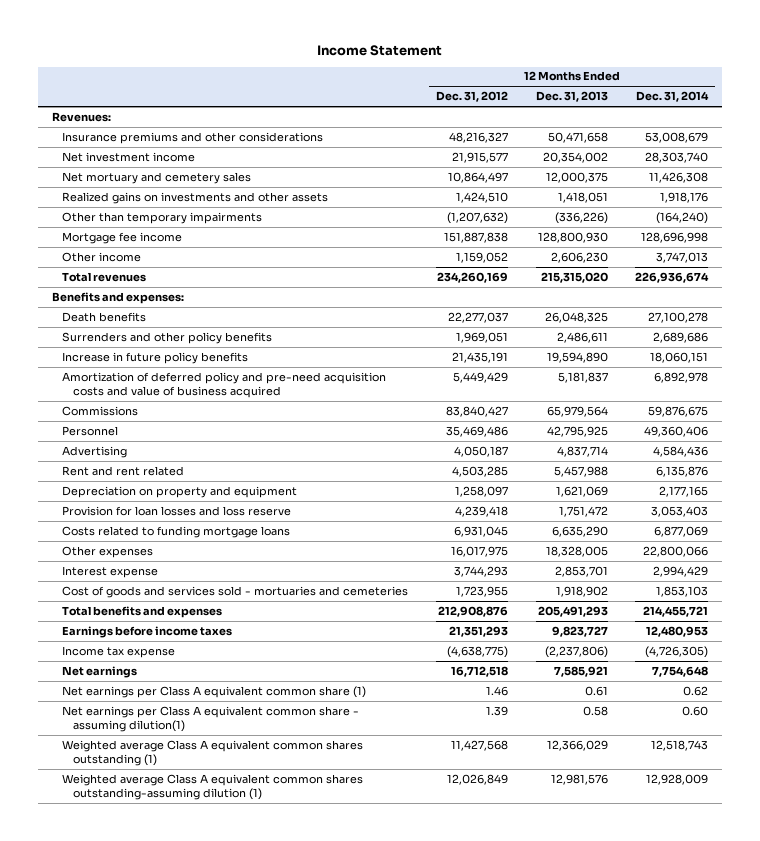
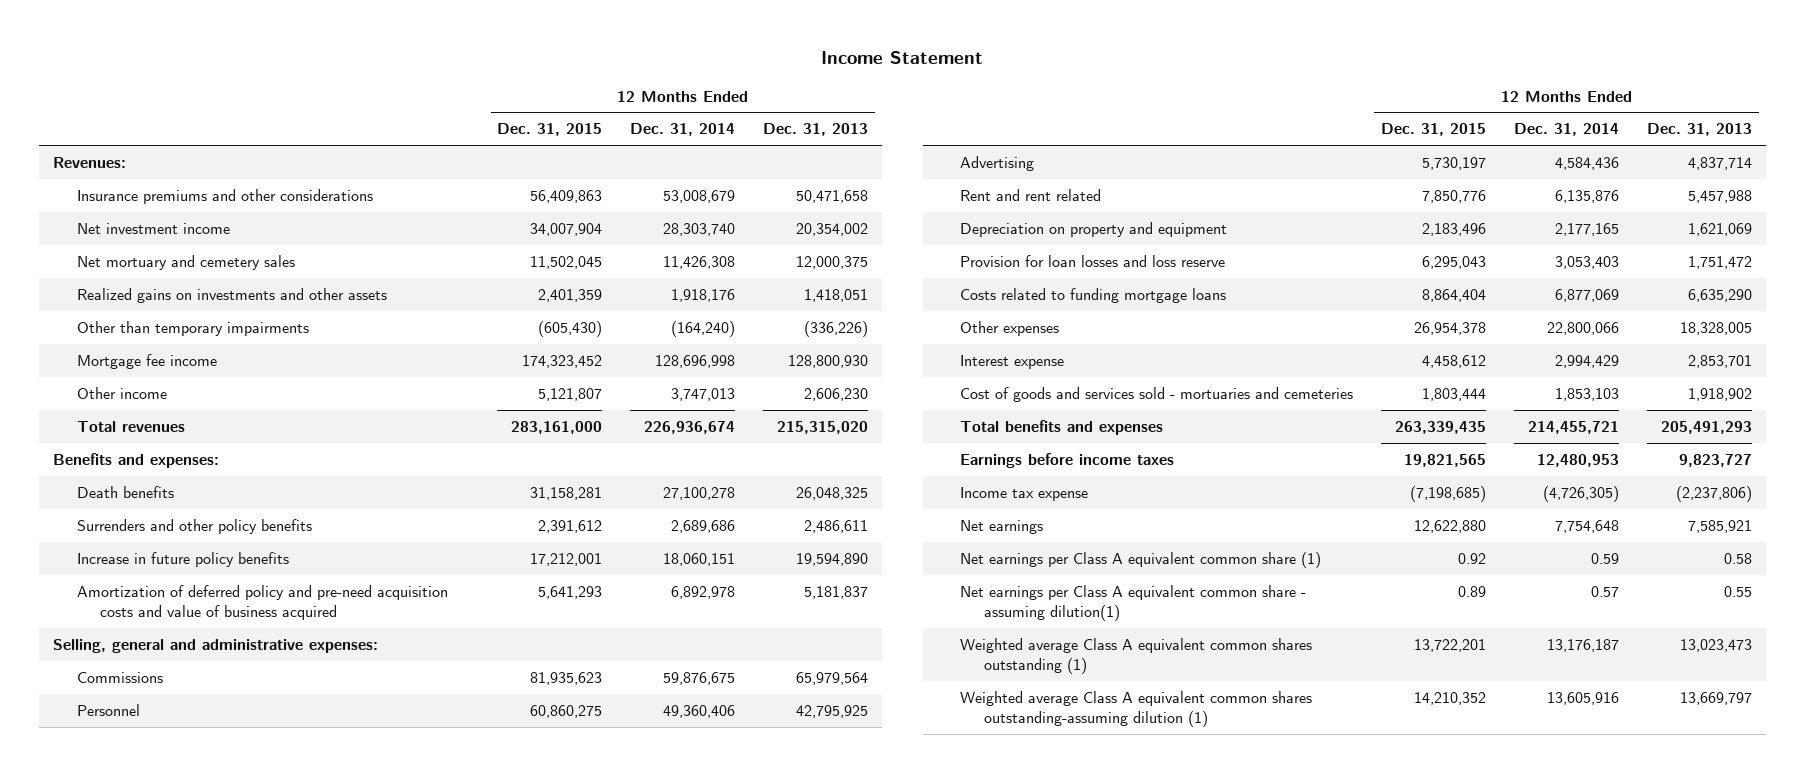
[436,91,509,103] Dec. 31, 2012 -> none
none -> [497,123,603,137] Dec. 31, 2015
none -> [52,638,378,653] Selling, general and administrative expenses:
[584,685,608,696] 0.61 -> [1724,552,1753,564] 0.58
[683,685,709,696] 0.62 -> [1591,552,1620,564] 0.59
[582,705,608,716] 0.58 -> [1724,585,1753,597] 0.55
[682,705,709,716] 0.60 -> [1591,585,1620,597] 0.57
[546,739,608,751] 12,366,029 -> [1680,638,1753,652] 13,023,473
[651,739,709,751] 12,518,743 -> [1547,638,1620,652] 13,176,187
[550,773,608,785] 12,981,576 -> [1680,691,1753,705] 13,669,797
[646,773,709,785] 12,928,009 -> [1547,691,1620,705] 13,605,916

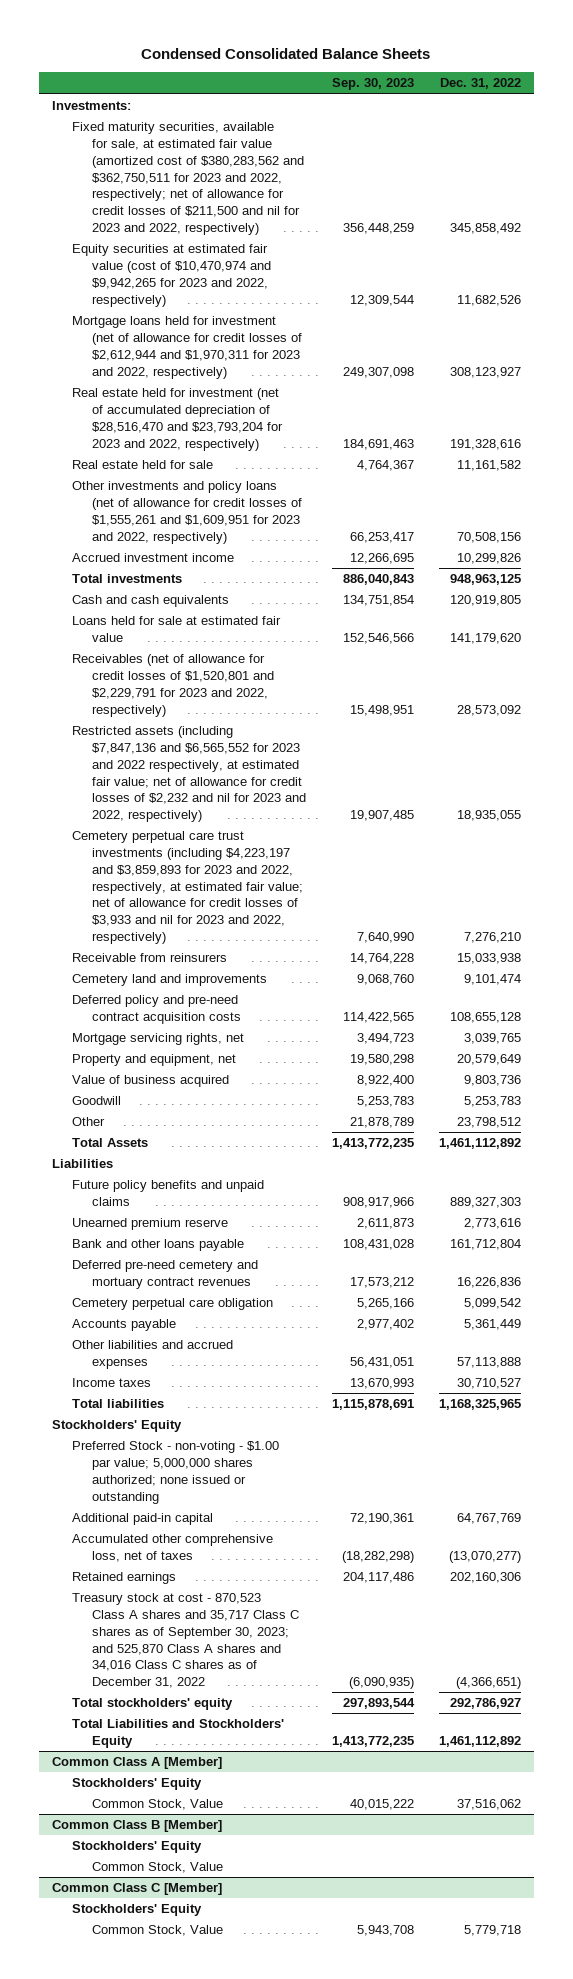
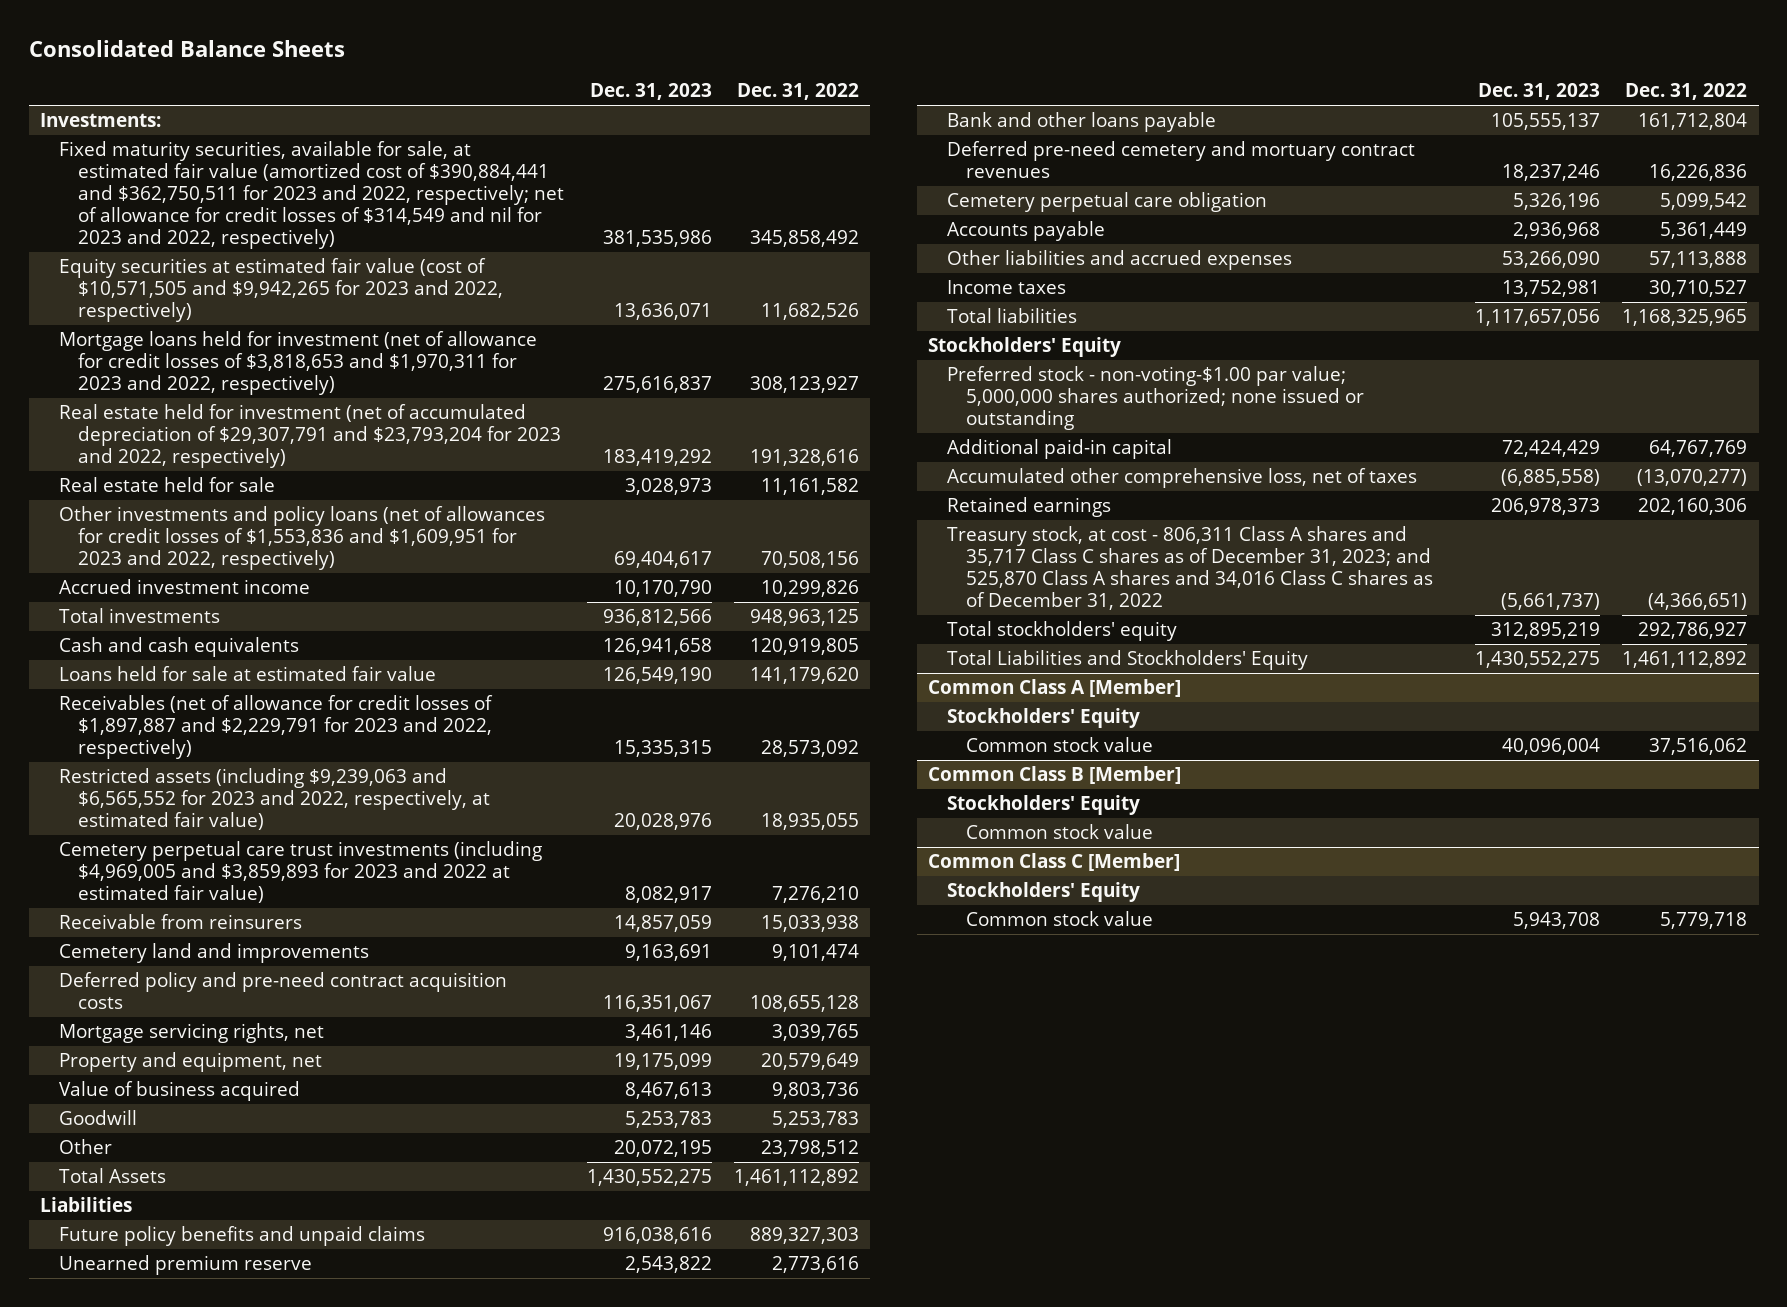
[141,48,431,60] Condensed Consolidated Balance Sheets -> [28,40,345,58] Consolidated Balance Sheets
[331,78,414,91] Sep. 30, 2023 -> none
none -> [589,83,712,101] Dec. 31, 2023
[71,122,305,236] Fixed maturity securities, available for sale, at estimated fair value (amortized cost of $380,283,562 and $362,750,511 for 2023 and 2022, respectively; net of allowance for credit losses of $211,500 and nil for 2023 and 2022, respectively) -> [59,141,565,250] Fixed maturity securities, available for sale, at estimated fair value (amortized cost of $390,884,441 and $362,750,511 for 2023 and 2022, respectively; net of allowance for credit losses of $314,549 and nil for 2023 and 2022, respectively)
[71,244,272,307] Equity securities at estimated fair value (cost of $10,470,974 and $9,942,265 for 2023 and 2022, respectively) -> [59,258,504,323] Equity securities at estimated fair value (cost of $10,571,505 and $9,942,265 for 2023 and 2022, respectively)
[71,316,303,379] Mortgage loans held for investment (net of allowance for credit losses of $2,612,944 and $1,970,311 for 2023 and 2022, respectively) -> [59,331,538,396] Mortgage loans held for investment (net of allowance for credit losses of $3,818,653 and $1,970,311 for 2023 and 2022, respectively)
[71,388,284,451] Real estate held for investment (net of accumulated depreciation of $28,516,470 and $23,793,204 for 2023 and 2022, respectively) -> [59,404,562,469] Real estate held for investment (net of accumulated depreciation of $29,307,791 and $23,793,204 for 2023 and 2022, respectively)
[71,481,303,544] Other investments and policy loans (net of allowance for credit losses of $1,555,261 and $1,609,951 for 2023 and 2022, respectively) -> [59,506,546,571] Other investments and policy loans (net of allowances for credit losses of $1,553,836 and $1,609,951 for 2023 and 2022, respectively)
[71,654,275,717] Receivables (net of allowance for credit losses of $1,520,801 and $2,229,791 for 2023 and 2022, respectively) -> [59,695,494,760] Receivables (net of allowance for credit losses of $1,897,887 and $2,229,791 for 2023 and 2022, respectively)
[71,726,307,823] Restricted assets (including $7,847,136 and $6,565,552 for 2023 and 2022 respectively, at estimated fair value; net of allowance for credit losses of $2,232 and nil for 2023 and 2022, respectively) -> [59,768,491,831] Restricted assets (including $9,239,063 and $6,565,552 for 2023 and 2022, respectively, at estimated fair value)
[71,831,304,945] Cemetery perpetual care trust investments (including $4,223,197 and $3,859,893 for 2023 and 2022, respectively, at estimated fair value; net of allowance for credit losses of $3,933 and nil for 2023 and 2022, respectively) -> [59,841,543,904] Cemetery perpetual care trust investments (including $4,969,005 and $3,859,893 for 2023 and 2022 at estimated fair value)
[71,1441,279,1504] Preferred Stock - non-voting - $1.00 par value; 5,000,000 shares authorized; none issued or outstanding -> [947,366,1365,431] Preferred stock - non-voting-$1.00 par value; 5,000,000 shares authorized; none issued or outstanding
[71,1593,300,1689] Treasury stock at cost - 870,523 Class A shares and 35,717 Class C shares as of September 30, 2023; and 525,870 Class A shares and 34,016 Class C shares as of December 31, 2022 -> [947,526,1434,611] Treasury stock, at cost - 806,311 Class A shares and 35,717 Class C shares as of December 31, 2023; and 525,870 Class A shares and 34,016 Class C shares as of December 31, 2022
[92,1799,224,1811] Common Stock, Value -> [966,737,1154,753] Common stock value
[92,1862,224,1874] Common Stock, Value -> [966,824,1154,840] Common stock value
[92,1925,224,1937] Common Stock, Value -> [966,911,1154,927] Common stock value

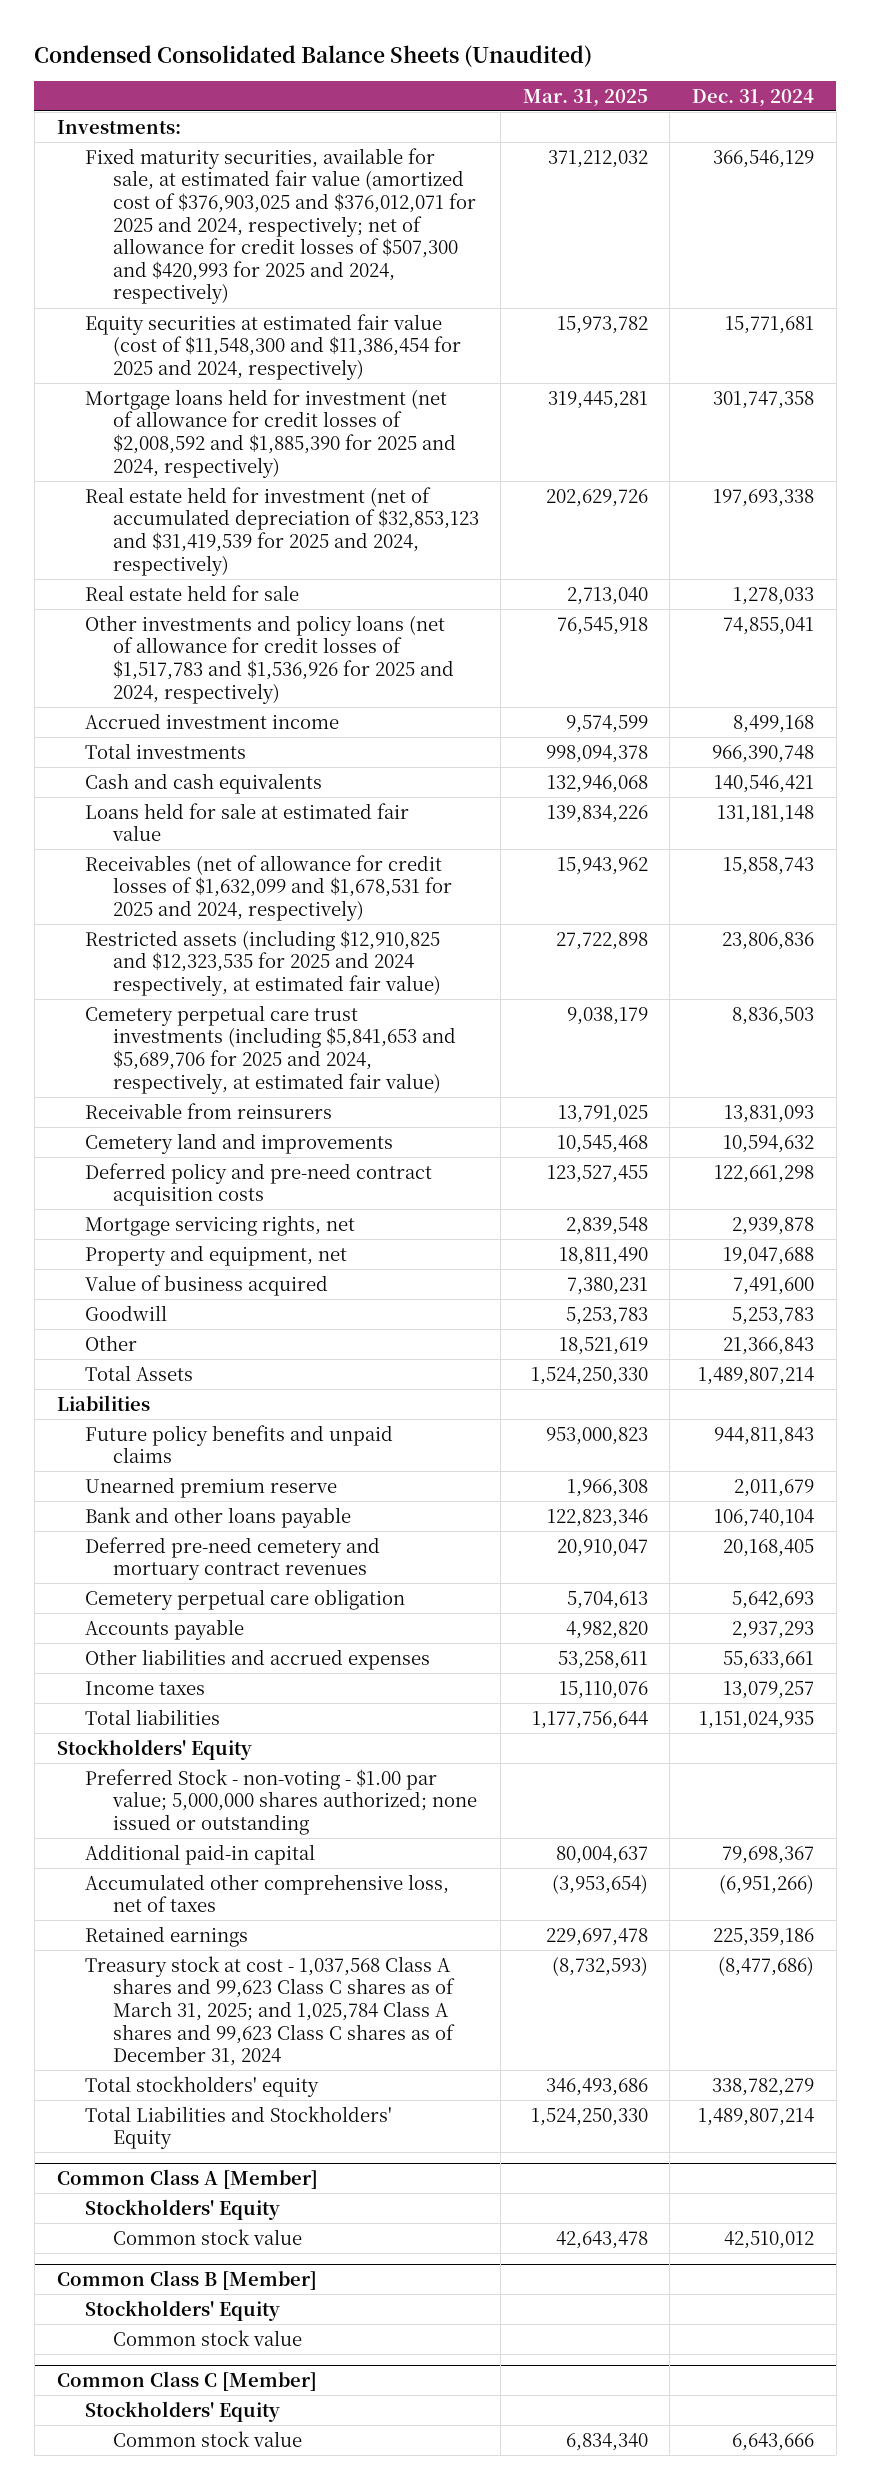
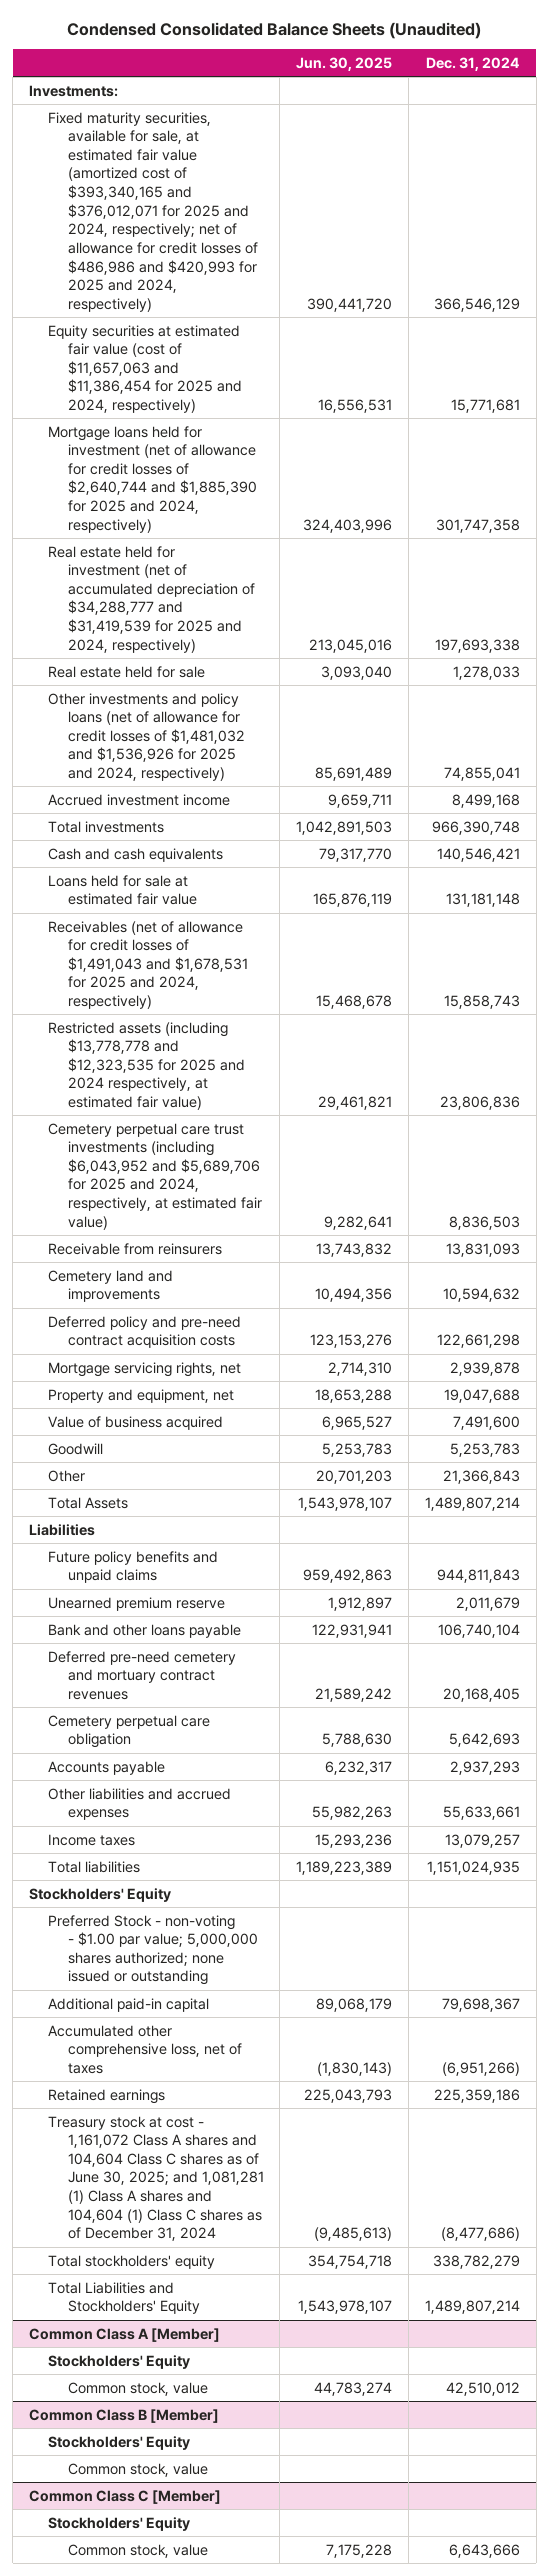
[522,88,648,107] Mar. 31, 2025 -> none
none -> [296,56,393,71] Jun. 30, 2025
[84,147,476,305] Fixed maturity securities, available for sale, at estimated fair value (amortized cost of $376,903,025 and $376,012,071 for 2025 and 2024, respectively; net of allowance for credit losses of $507,300 and $420,993 for 2025 and 2024, respectively) -> [48,111,258,312] Fixed maturity securities, available for sale, at estimated fair value (amortized cost of $393,340,165 and $376,012,071 for 2025 and 2024, respectively; net of allowance for credit losses of $486,986 and $420,993 for 2025 and 2024, respectively)
[84,313,461,380] Equity securities at estimated fair value (cost of $11,548,300 and $11,386,454 for 2025 and 2024, respectively) -> [48,324,242,414] Equity securities at estimated fair value (cost of $11,657,063 and $11,386,454 for 2025 and 2024, respectively)
[84,388,456,478] Mortgage loans held for investment (net of allowance for credit losses of $2,008,592 and $1,885,390 for 2025 and 2024, respectively) -> [48,425,257,533] Mortgage loans held for investment (net of allowance for credit losses of $2,640,744 and $1,885,390 for 2025 and 2024, respectively)
[84,486,479,576] Real estate held for investment (net of accumulated depreciation of $32,853,123 and $31,419,539 for 2025 and 2024, respectively) -> [48,545,255,653] Real estate held for investment (net of accumulated depreciation of $34,288,777 and $31,419,539 for 2025 and 2024, respectively)
[84,614,454,704] Other investments and policy loans (net of allowance for credit losses of $1,517,783 and $1,536,926 for 2025 and 2024, respectively) -> [48,692,245,782] Other investments and policy loans (net of allowance for credit losses of $1,481,032 and $1,536,926 for 2025 and 2024, respectively)
[84,854,452,921] Receivables (net of allowance for credit losses of $1,632,099 and $1,678,531 for 2025 and 2024, respectively) -> [48,920,248,1010] Receivables (net of allowance for credit losses of $1,491,043 and $1,678,531 for 2025 and 2024, respectively)
[84,929,441,996] Restricted assets (including $12,910,825 and $12,323,535 for 2025 and 2024 respectively, at estimated fair value) -> [48,1021,245,1111] Restricted assets (including $13,778,778 and $12,323,535 for 2025 and 2024 respectively, at estimated fair value)
[84,1004,456,1094] Cemetery perpetual care trust investments (including $5,841,653 and $5,689,706 for 2025 and 2024, respectively, at estimated fair value) -> [48,1122,262,1230] Cemetery perpetual care trust investments (including $6,043,952 and $5,689,706 for 2025 and 2024, respectively, at estimated fair value)
[84,1955,455,2067] Treasury stock at cost - 1,037,568 Class A shares and 99,623 Class C shares as of March 31, 2025; and 1,025,784 Class A shares and 99,623 Class C shares as of December 31, 2024 -> [48,2115,264,2242] Treasury stock at cost - 1,161,072 Class A shares and 104,604 Class C shares as of June 30, 2025; and 1,081,281 (1) Class A shares and 104,604 (1) Class C shares as of December 31, 2024
[112,2228,302,2245] Common stock value -> [67,2381,208,2396] Common stock, value
[112,2329,302,2346] Common stock value -> [67,2462,208,2477] Common stock, value
[112,2430,302,2447] Common stock value -> [67,2543,208,2558] Common stock, value

